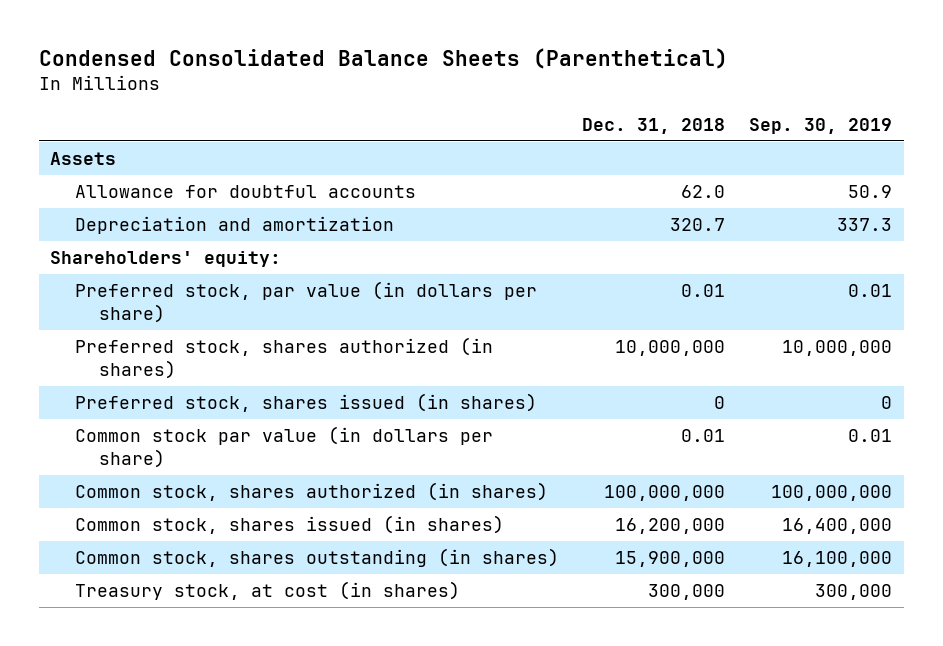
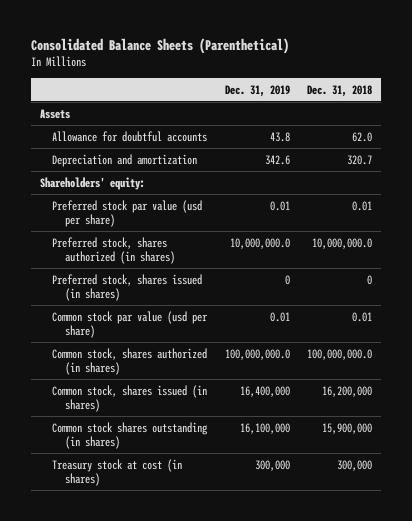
[38,47,728,69] Condensed Consolidated Balance Sheets (Parenthetical) -> [31,37,290,54] Consolidated Balance Sheets (Parenthetical)
[749,117,893,134] Sep. 30, 2019 -> none
none -> [224,84,290,97] Dec. 31, 2019
[74,281,537,323] Preferred stock, par value (in dollars per share) -> [52,199,203,227] Preferred stock par value (usd per share)
[615,340,726,357] 10,000,000 -> [312,237,373,249] 10,000,000.0
[74,426,493,468] Common stock par value (in dollars per share) -> [52,310,209,338] Common stock par value (usd per share)
[604,485,726,502] 100,000,000 -> [307,348,373,360] 100,000,000.0
[74,548,559,568] Common stock, shares outstanding (in shares) -> [52,421,209,449] Common stock shares outstanding (in shares)
[74,581,460,601] Treasury stock, at cost (in shares) -> [52,458,183,486] Treasury stock at cost (in shares)

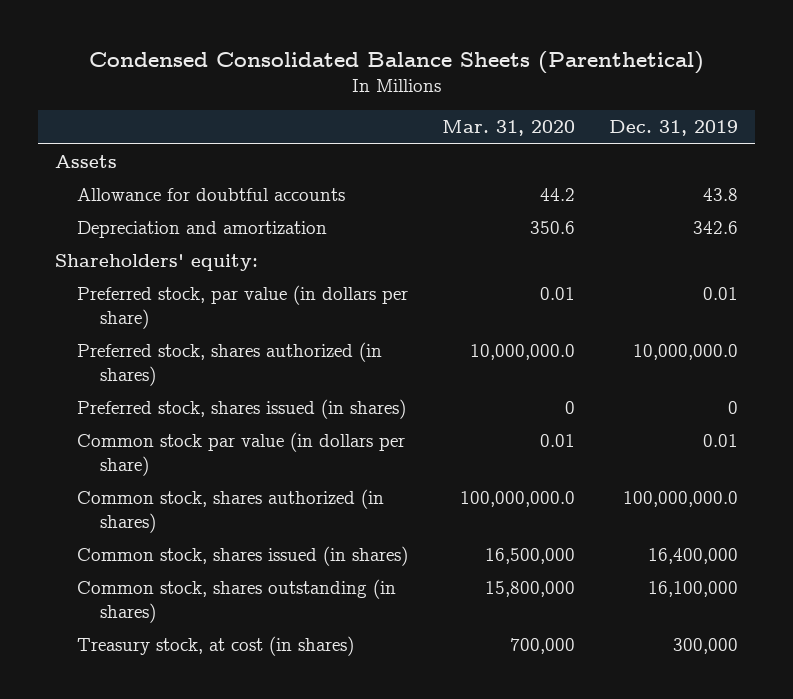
[31,37,290,54] Consolidated Balance Sheets (Parenthetical) -> [88,50,704,74] Condensed Consolidated Balance Sheets (Parenthetical)
[307,84,373,97] Dec. 31, 2018 -> none
none -> [442,120,576,137] Mar. 31, 2020
[52,199,203,227] Preferred stock par value (usd per share) -> [77,285,409,329] Preferred stock, par value (in dollars per share)
[52,310,209,338] Common stock par value (usd per share) -> [77,432,406,476] Common stock par value (in dollars per share)
[52,421,209,449] Common stock shares outstanding (in shares) -> [77,579,397,623] Common stock, shares outstanding (in shares)
[52,458,183,486] Treasury stock at cost (in shares) -> [77,636,355,657] Treasury stock, at cost (in shares)

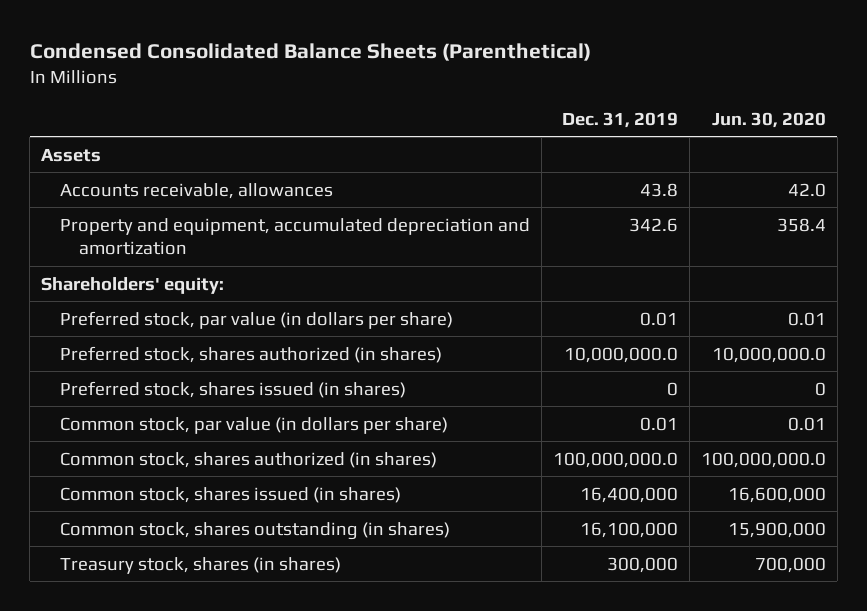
[442,120,576,137] Mar. 31, 2020 -> none
none -> [711,111,826,128] Jun. 30, 2020
[77,188,346,202] Allowance for doubtful accounts -> [60,182,334,199] Accounts receivable, allowances
[77,221,328,239] Depreciation and amortization -> [60,217,531,256] Property and equipment, accumulated depreciation and amortization
[77,432,406,476] Common stock par value (in dollars per share) -> [60,416,449,434] Common stock, par value (in dollars per share)
[77,636,355,657] Treasury stock, at cost (in shares) -> [60,556,342,574] Treasury stock, shares (in shares)

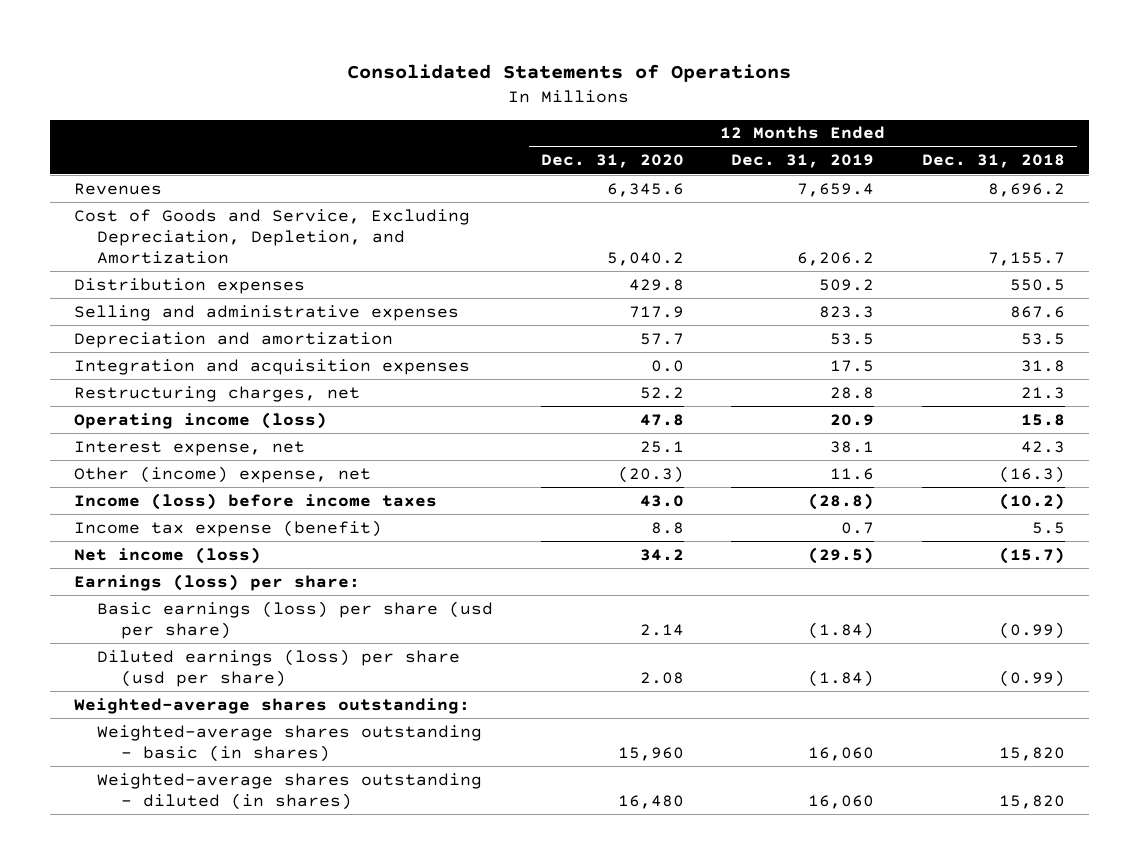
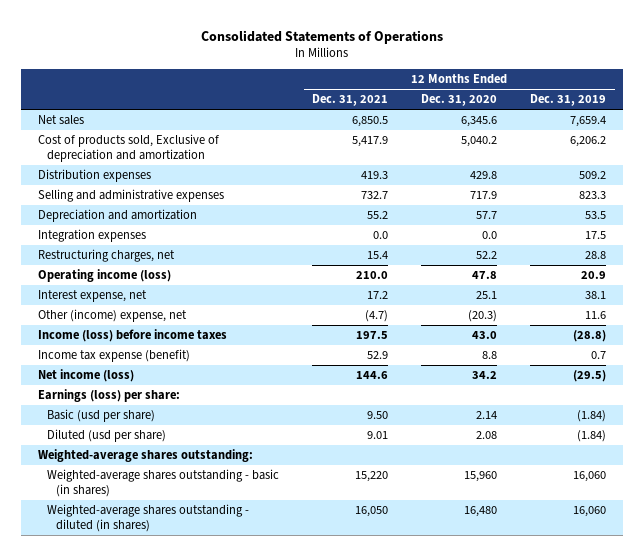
[921,154,1065,169] Dec. 31, 2018 -> none
none -> [312,94,389,107] Dec. 31, 2021
[74,182,163,195] Revenues -> [37,115,84,126] Net sales
[74,208,471,265] Cost of Goods and Service, Excluding Depreciation, Depletion, and Amortization -> [37,134,219,162] Cost of products sold, Exclusive of depreciation and amortization
[74,358,471,375] Integration and acquisition expenses -> [37,229,146,243] Integration expenses
[97,600,494,639] Basic earnings (loss) per share (usd per share) -> [47,409,156,423] Basic (usd per share)
[97,648,461,687] Diluted earnings (loss) per share (usd per share) -> [47,429,167,443] Diluted (usd per share)

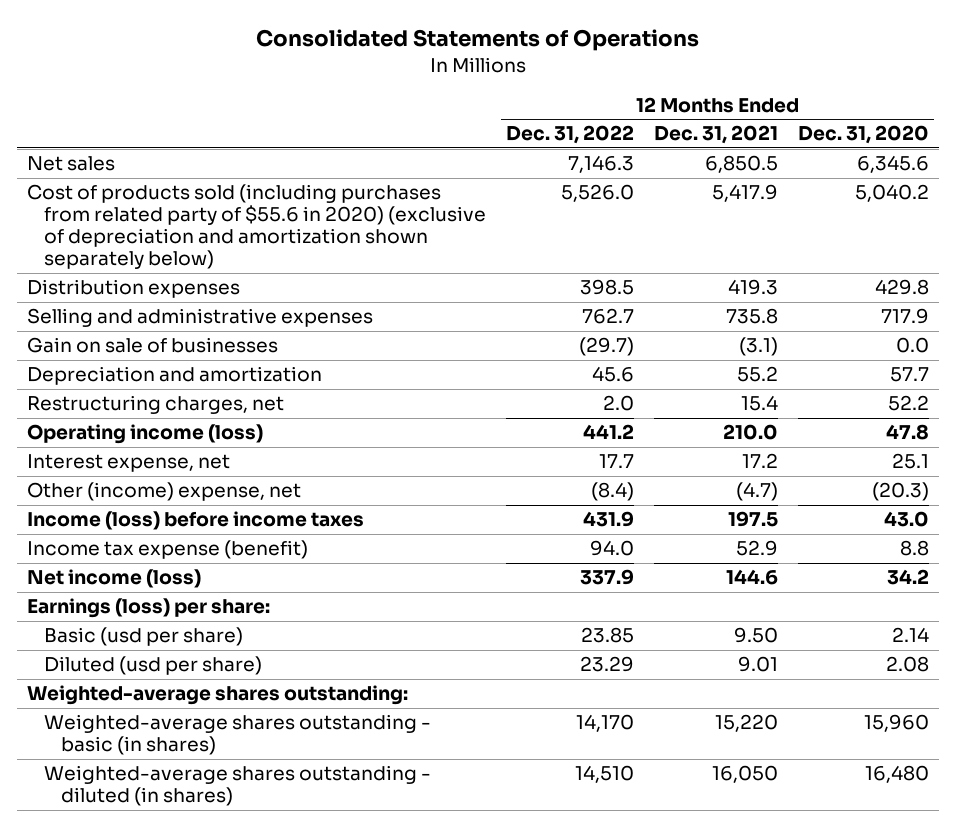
[530,94,607,107] Dec. 31, 2019 -> none
none -> [506,125,635,145] Dec. 31, 2022
[37,134,219,162] Cost of products sold, Exclusive of depreciation and amortization -> [26,184,487,270] Cost of products sold (including purchases from related party of $55.6 in 2020) (exclusive of depreciation and amortization shown separately below)
[361,191,389,200] 732.7 -> [726,308,779,325] 735.8
none -> [26,337,278,354] Gain on sale of businesses
[37,229,146,243] Integration expenses -> none

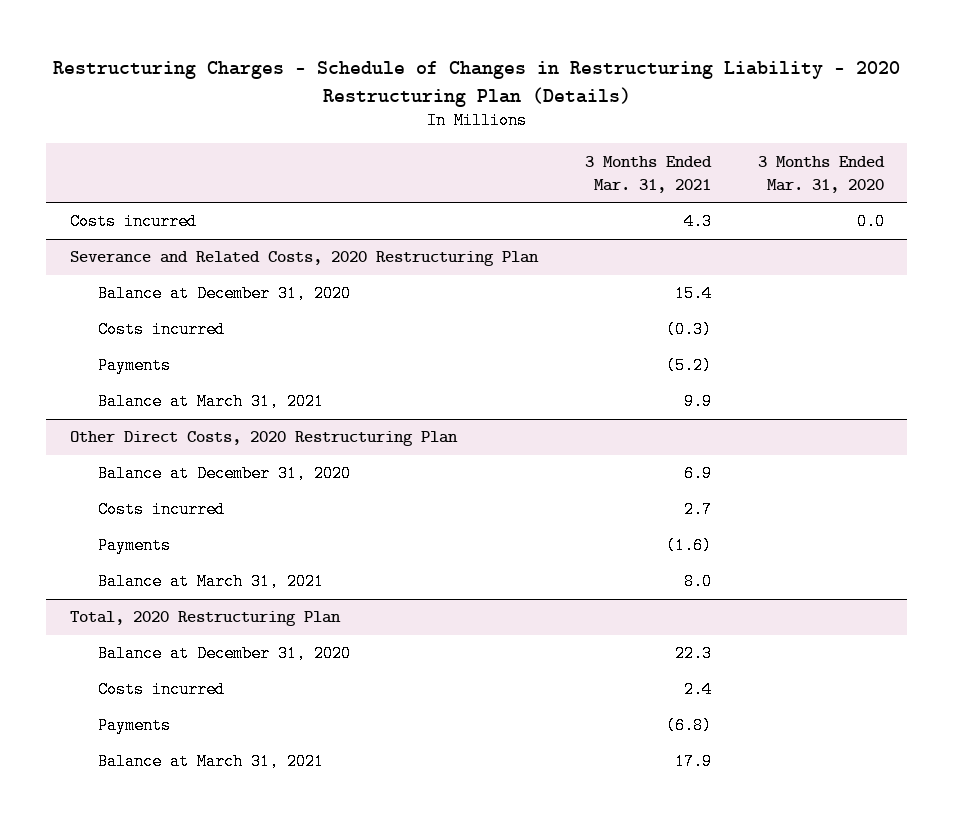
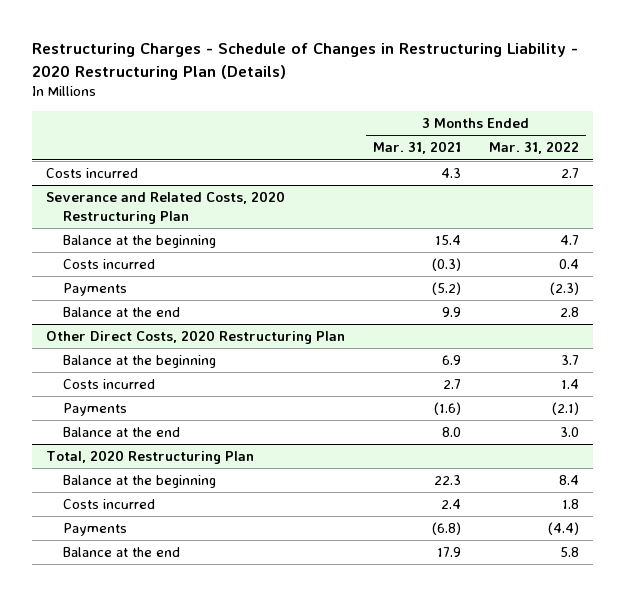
[757,155,885,193] 3 Months Ended Mar. 31, 2020 -> none
none -> [489,141,580,155] Mar. 31, 2022
[97,285,351,303] Balance at December 31, 2020 -> [63,235,217,249] Balance at the beginning
[97,393,324,411] Balance at March 31, 2021 -> [63,307,181,318] Balance at the end
[97,465,351,483] Balance at December 31, 2020 -> [63,355,217,369] Balance at the beginning
[97,573,324,591] Balance at March 31, 2021 -> [63,427,181,438] Balance at the end
[97,645,351,663] Balance at December 31, 2020 -> [63,475,217,489] Balance at the beginning
[97,753,324,771] Balance at March 31, 2021 -> [63,547,181,558] Balance at the end

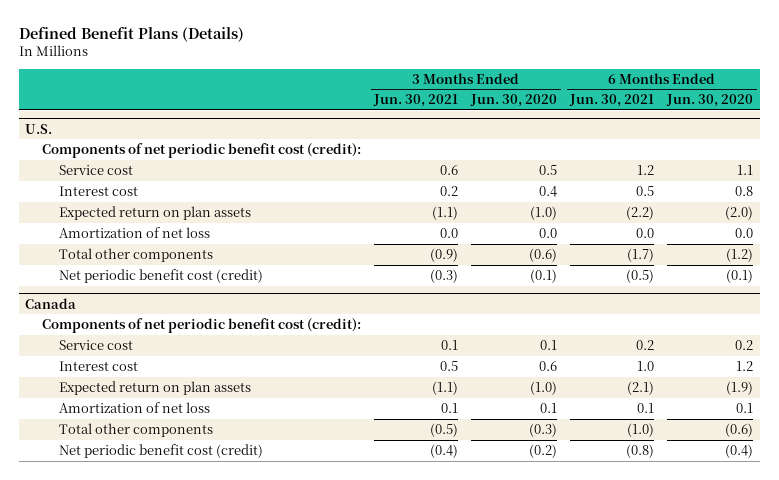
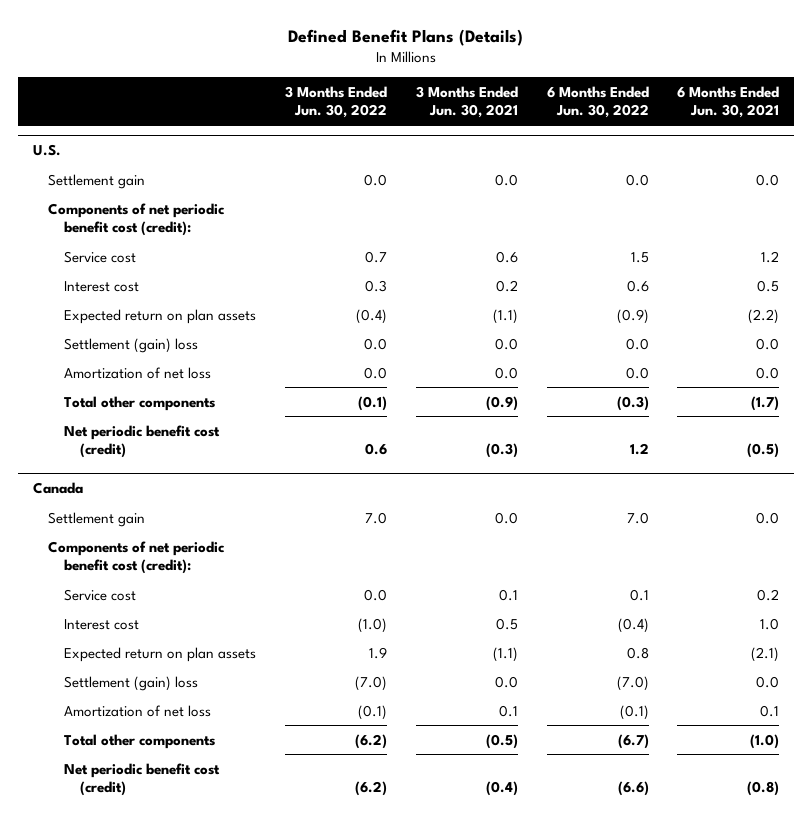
[470,94,558,108] Jun. 30, 2020 -> none
[666,94,754,108] Jun. 30, 2020 -> none
none -> [284,85,387,119] 3 Months Ended Jun. 30, 2022
none -> [546,85,649,119] 6 Months Ended Jun. 30, 2022
none -> [48,173,146,189] Settlement gain
none -> [63,337,198,353] Settlement (gain) loss
none -> [48,511,146,527] Settlement gain
none -> [63,675,198,691] Settlement (gain) loss

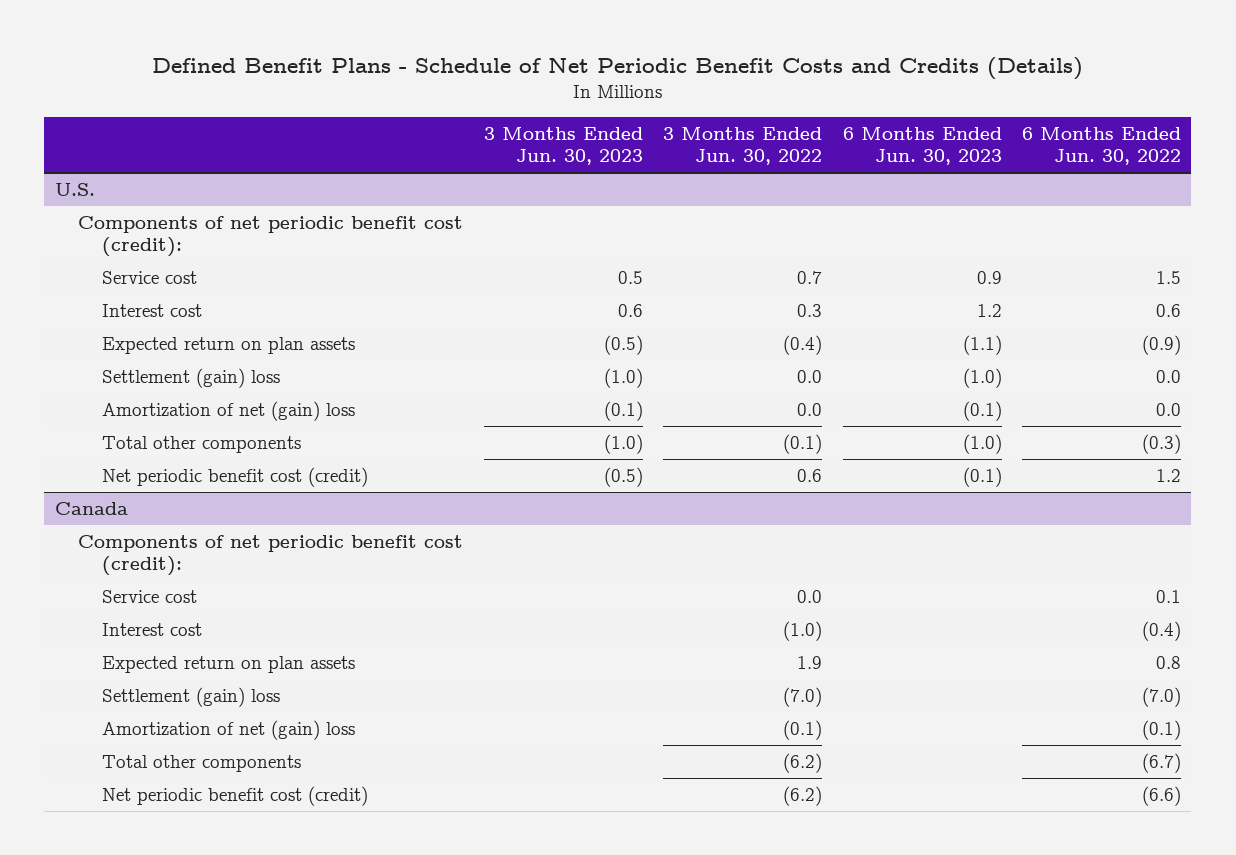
[287,28,523,46] Defined Benefit Plans (Details) -> [151,57,1083,81] Defined Benefit Plans - Schedule of Net Periodic Benefit Costs and Credits (Details)
[415,85,518,119] 3 Months Ended Jun. 30, 2021 -> none
[677,85,780,119] 6 Months Ended Jun. 30, 2021 -> none
none -> [483,126,643,165] 3 Months Ended Jun. 30, 2023
none -> [842,126,1002,165] 6 Months Ended Jun. 30, 2023
[48,173,146,189] Settlement gain -> none
[63,366,211,379] Amortization of net loss -> [101,401,355,422] Amortization of net (gain) loss
[48,511,146,527] Settlement gain -> none
[63,704,211,717] Amortization of net loss -> [101,720,355,741] Amortization of net (gain) loss

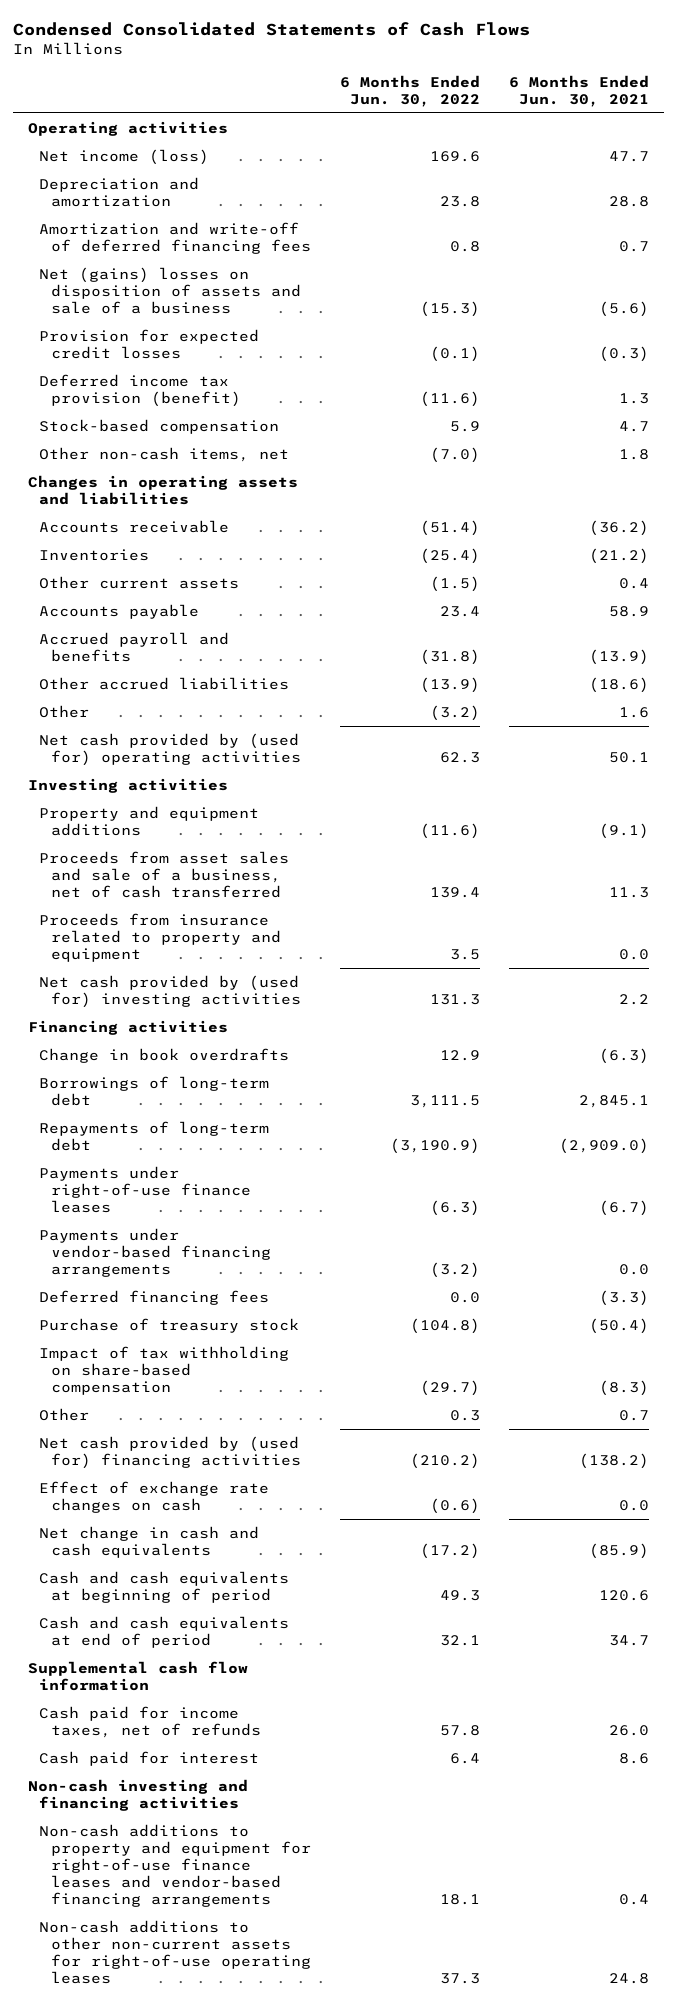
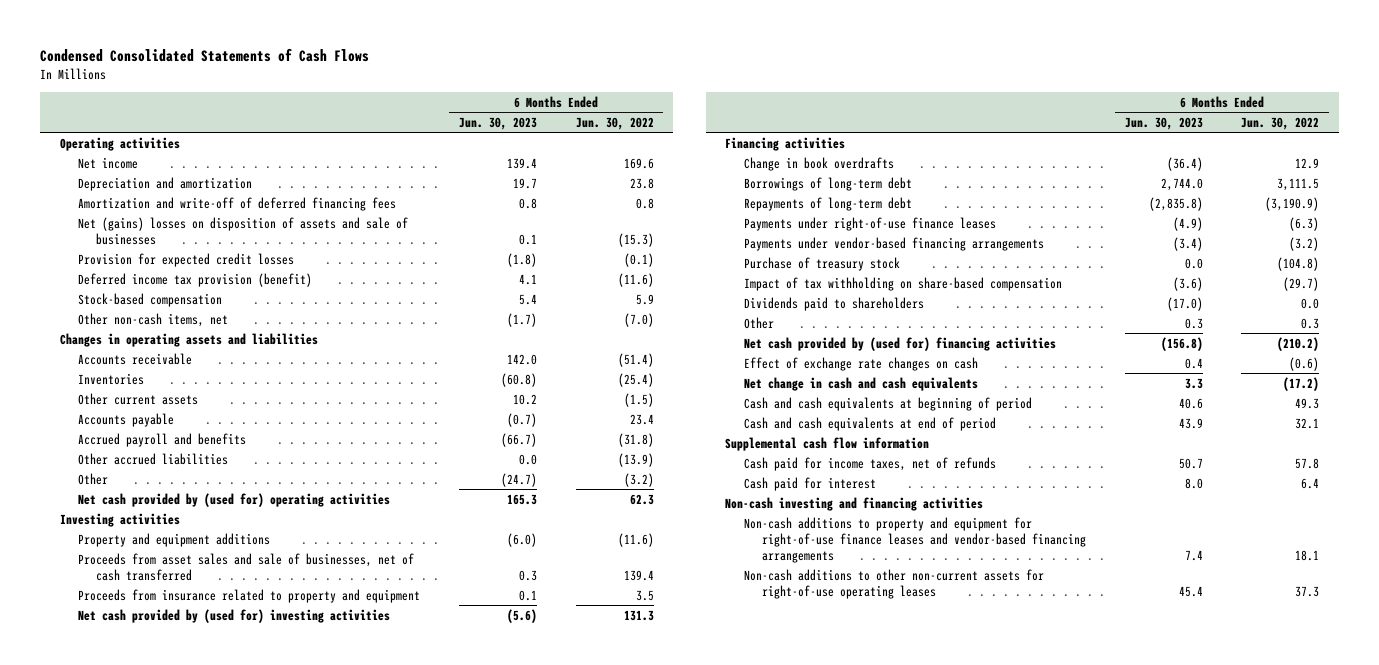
[509,74,650,107] 6 Months Ended Jun. 30, 2021 -> none
none -> [458,116,537,130] Jun. 30, 2023
[39,148,210,165] Net income (loss) -> [77,156,138,169] Net income
[39,266,302,314] Net (gains) losses on disposition of assets and sale of a business -> [77,216,408,245] Net (gains) losses on disposition of assets and sale of businesses
[39,850,290,898] Proceeds from asset sales and sale of a business, net of cash transferred -> [77,552,414,581] Proceeds from asset sales and sale of businesses, net of cash transferred
[39,1289,270,1305] Deferred financing fees -> none
none -> [743,296,924,311] Dividends paid to shareholders

